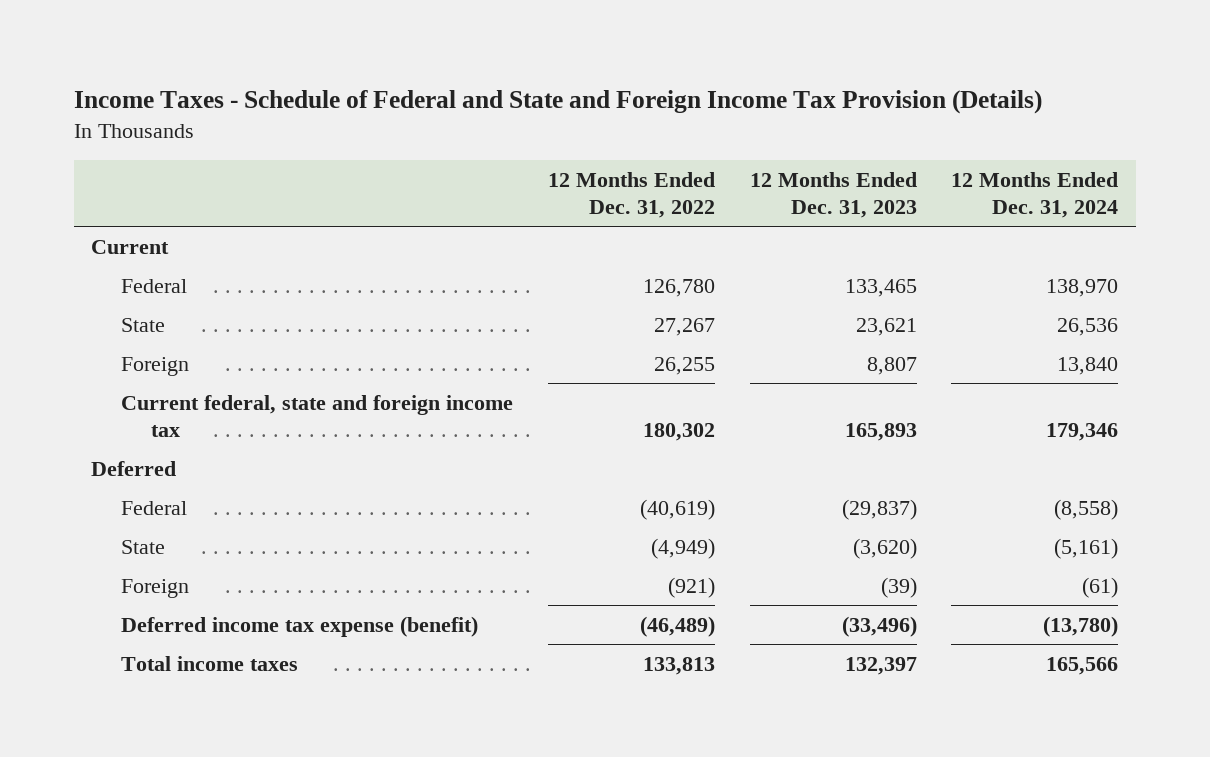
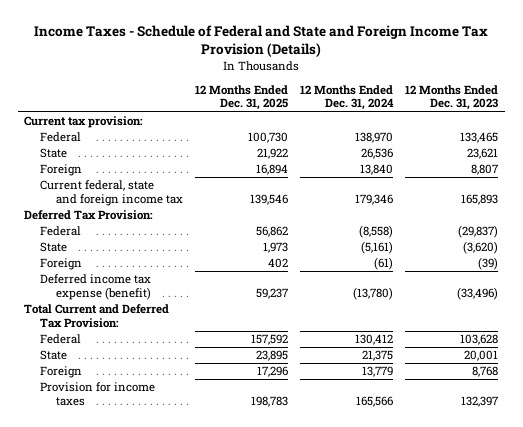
[547,171,715,218] 12 Months Ended Dec. 31, 2022 -> none
none -> [195,84,289,111] 12 Months Ended Dec. 31, 2025
[91,239,170,254] Current -> [24,116,144,129] Current tax provision:
[91,460,177,476] Deferred -> [24,210,154,221] Deferred Tax Provision:
none -> [24,304,170,328] Total Current and Deferred Tax Provision:
none -> [40,334,82,345] Federal
none -> [40,350,68,361] State
none -> [40,366,83,379] Foreign
[121,655,299,671] Total income taxes -> [40,382,156,406] Provision for income taxes

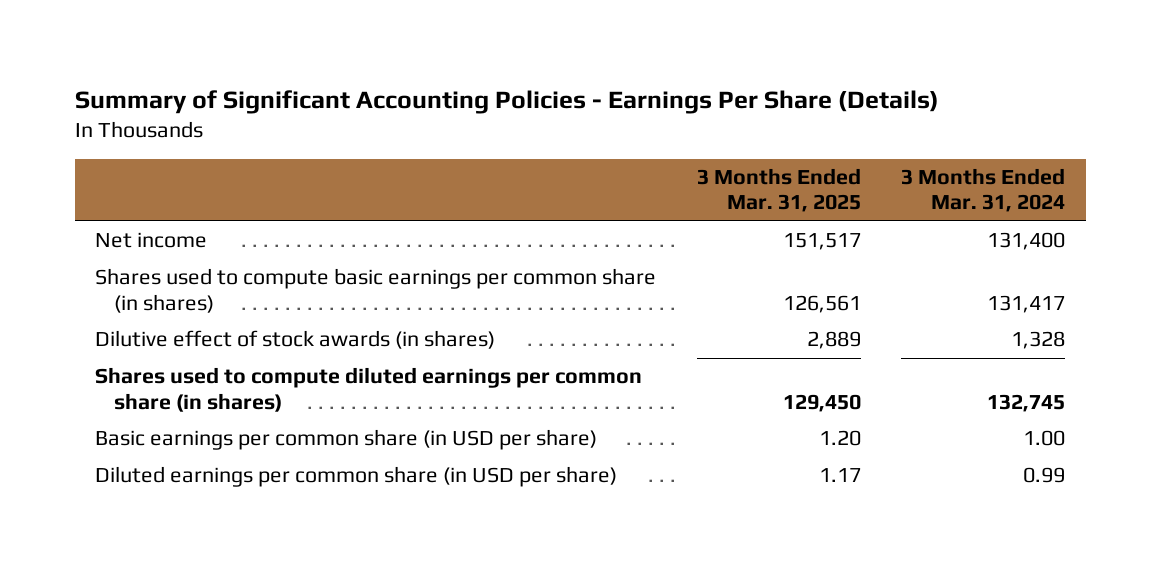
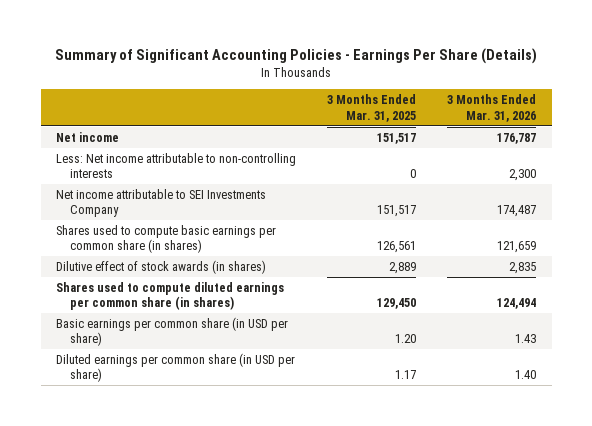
[901,168,1066,213] 3 Months Ended Mar. 31, 2024 -> none
none -> [447,94,537,122] 3 Months Ended Mar. 31, 2026
none -> [56,153,297,179] Less: Net income attributable to non-controlling interests
none -> [56,189,267,218] Net income attributable to SEI Investments Company

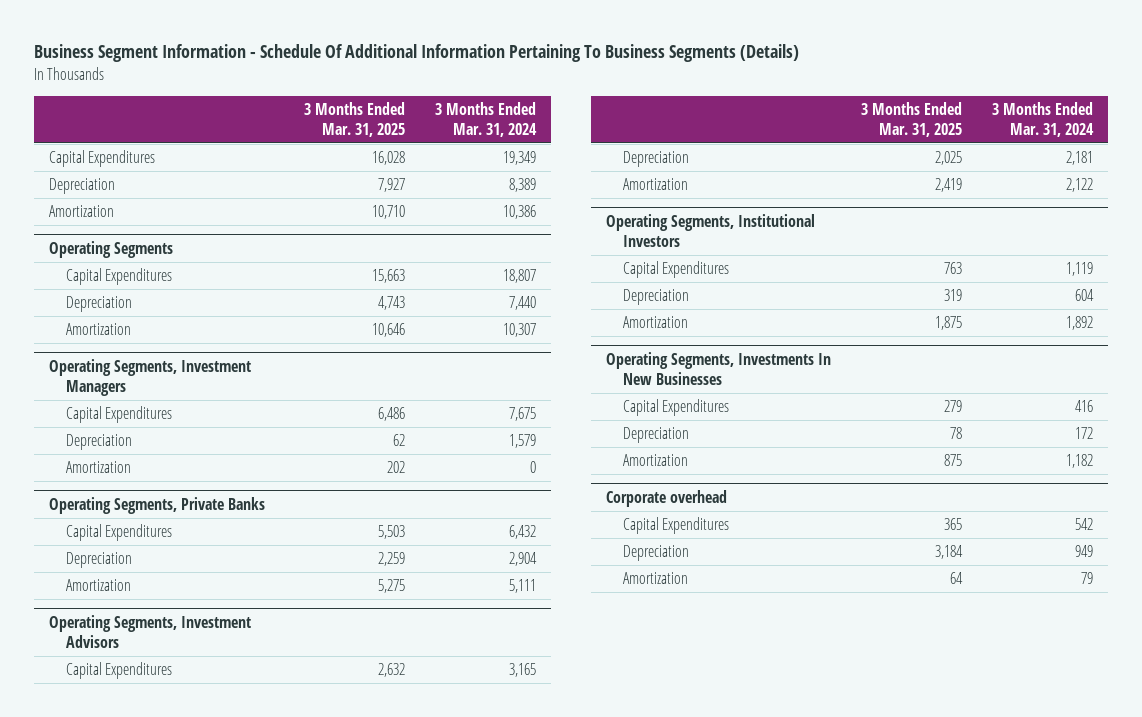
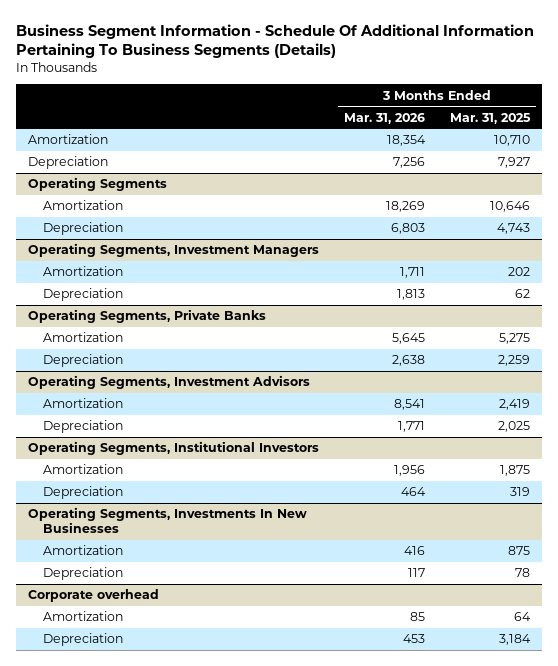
[434,101,537,137] 3 Months Ended Mar. 31, 2024 -> none
none -> [344,112,426,124] Mar. 31, 2026
[48,150,155,168] Capital Expenditures -> none
[48,178,115,195] Depreciation -> [28,156,109,170] Depreciation
[66,268,173,286] Capital Expenditures -> none
[66,296,133,313] Depreciation -> [43,222,124,236] Depreciation
[66,406,173,424] Capital Expenditures -> none
[66,434,133,451] Depreciation -> [43,288,124,302] Depreciation
[66,524,173,542] Capital Expenditures -> none
[66,552,133,569] Depreciation -> [43,354,124,368] Depreciation
[66,662,173,680] Capital Expenditures -> none
[623,151,690,168] Depreciation -> [43,420,124,434] Depreciation
[623,261,730,279] Capital Expenditures -> none
[623,289,690,306] Depreciation -> [43,486,124,500] Depreciation
[623,399,730,417] Capital Expenditures -> none
[623,427,690,444] Depreciation -> [43,567,124,581] Depreciation
[623,517,730,535] Capital Expenditures -> none
[623,545,690,562] Depreciation -> [43,633,124,647] Depreciation

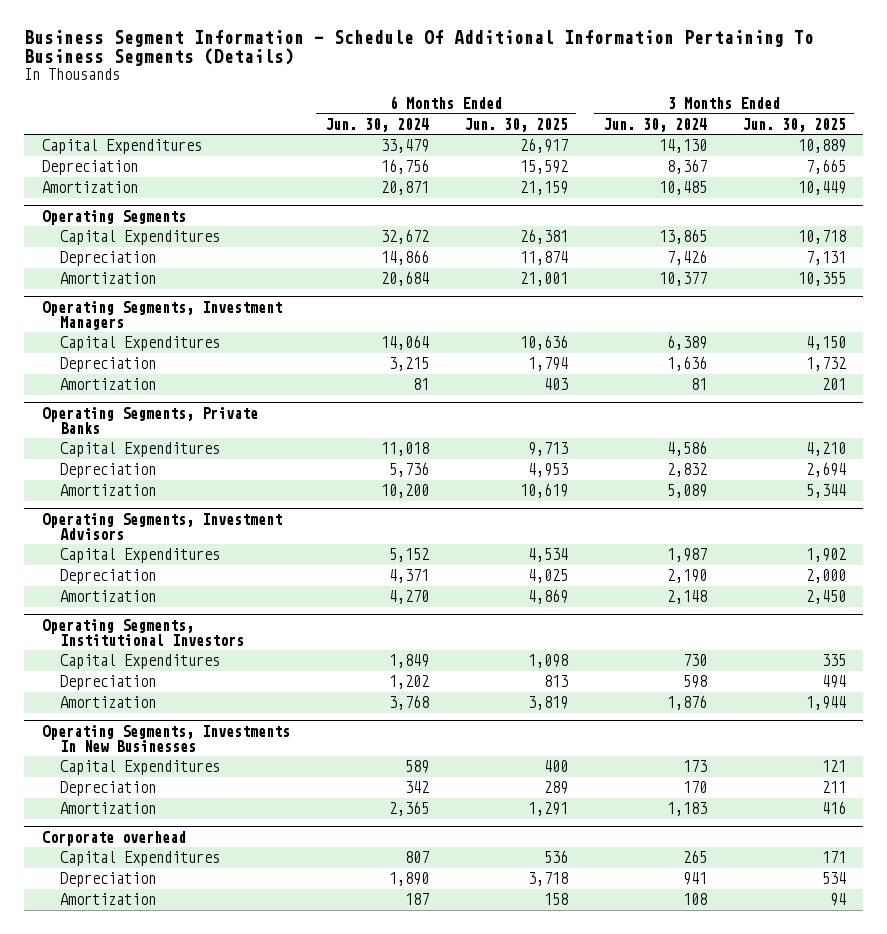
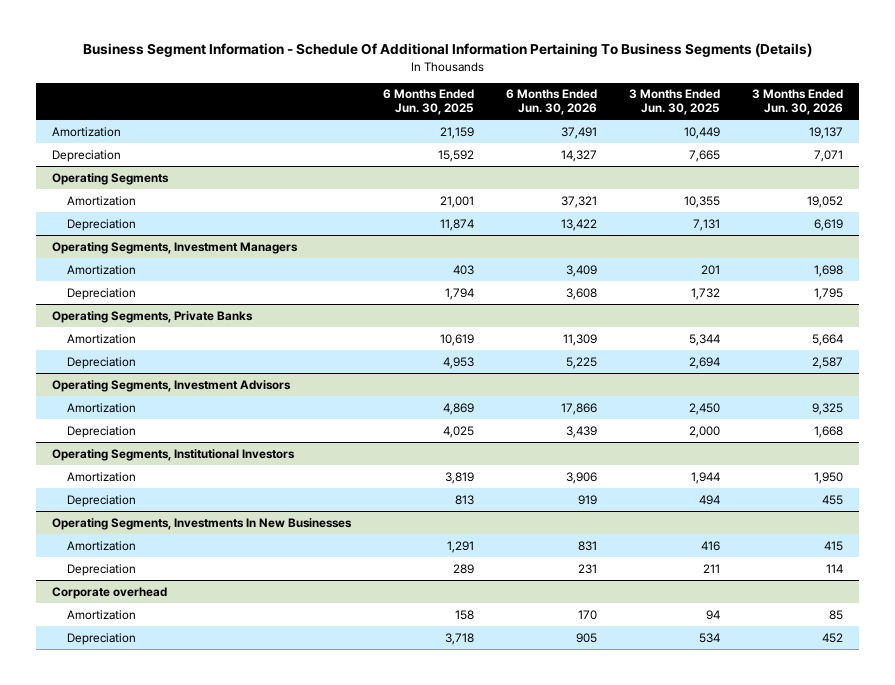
[324,117,429,132] Jun. 30, 2024 -> none
[602,117,707,132] Jun. 30, 2024 -> none
none -> [506,89,598,116] 6 Months Ended Jun. 30, 2026
none -> [752,89,844,116] 3 Months Ended Jun. 30, 2026
[41,139,202,155] Capital Expenditures -> none
[41,160,138,176] Depreciation -> [51,149,121,162] Depreciation
[59,230,220,246] Capital Expenditures -> none
[59,251,156,267] Depreciation -> [67,218,137,231] Depreciation
[59,336,220,352] Capital Expenditures -> none
[59,357,156,373] Depreciation -> [67,287,137,300] Depreciation
[59,442,220,458] Capital Expenditures -> none
[59,463,156,479] Depreciation -> [67,356,137,369] Depreciation
[59,548,220,564] Capital Expenditures -> none
[59,569,156,585] Depreciation -> [67,425,137,438] Depreciation
[59,654,220,670] Capital Expenditures -> none
[59,675,156,691] Depreciation -> [67,494,137,507] Depreciation
[59,760,220,776] Capital Expenditures -> none
[59,781,156,797] Depreciation -> [67,563,137,576] Depreciation
[59,851,220,867] Capital Expenditures -> none
[59,872,156,888] Depreciation -> [67,632,137,645] Depreciation

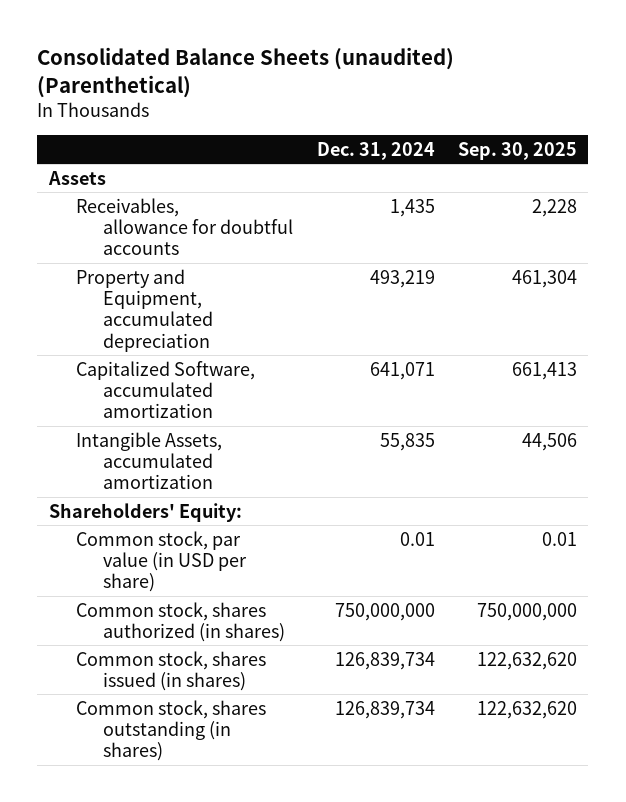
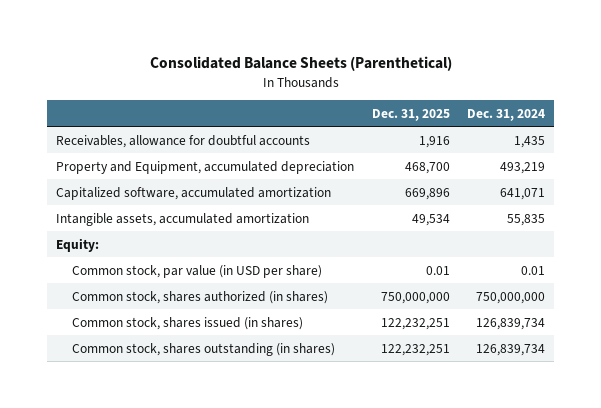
[37,47,455,99] Consolidated Balance Sheets (unaudited) (Parenthetical) -> [149,56,452,72] Consolidated Balance Sheets (Parenthetical)
[457,141,577,160] Sep. 30, 2025 -> none
none -> [371,108,450,121] Dec. 31, 2025
[47,170,106,185] Assets -> none
[76,360,256,419] Capitalized Software, accumulated amortization -> [56,186,332,200] Capitalized software, accumulated amortization
[76,431,223,490] Intangible Assets, accumulated amortization -> [56,212,310,226] Intangible assets, accumulated amortization
[48,502,242,522] Shareholders' Equity: -> [56,237,100,252] Equity:

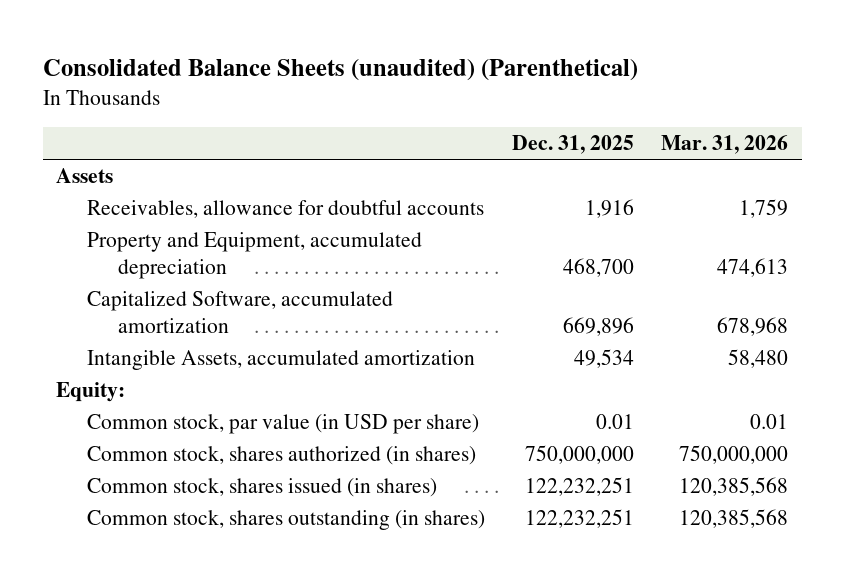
[149,56,452,72] Consolidated Balance Sheets (Parenthetical) -> [42,59,638,82] Consolidated Balance Sheets (unaudited) (Parenthetical)
[467,108,546,121] Dec. 31, 2024 -> none
none -> [661,134,789,154] Mar. 31, 2026
none -> [56,168,114,184] Assets
[56,186,332,200] Capitalized software, accumulated amortization -> [87,291,394,334] Capitalized Software, accumulated amortization
[56,212,310,226] Intangible assets, accumulated amortization -> [87,350,476,371] Intangible Assets, accumulated amortization

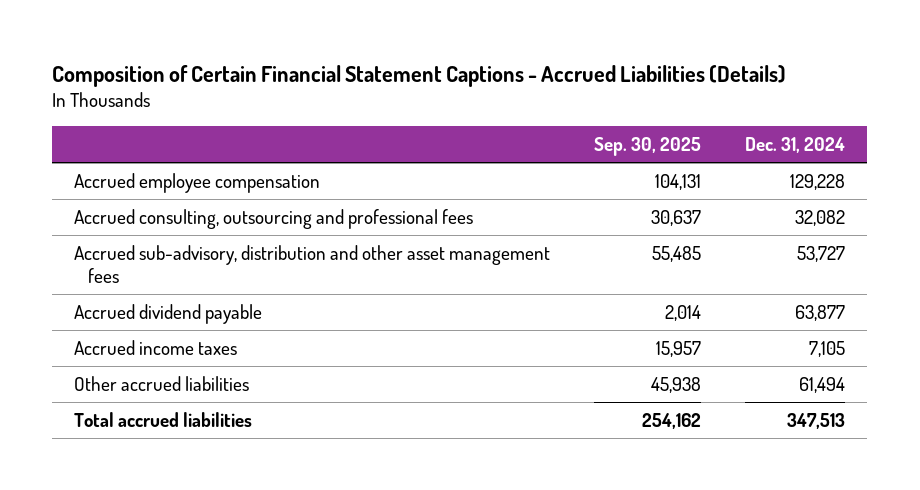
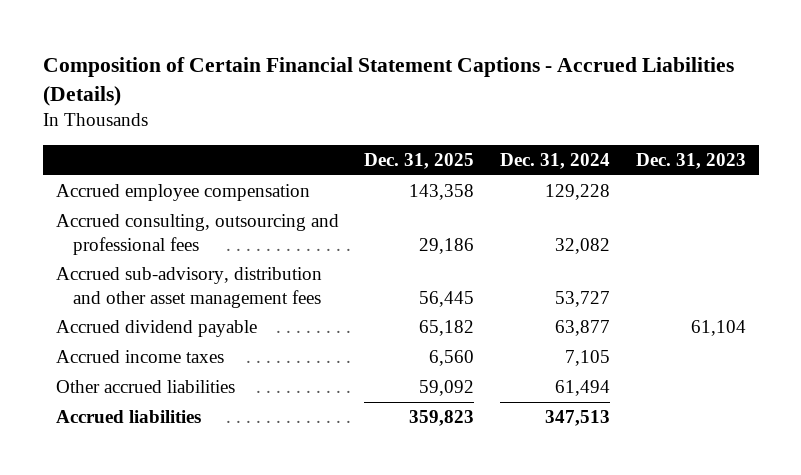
[594,137,702,157] Sep. 30, 2025 -> none
none -> [364,152,475,169] Dec. 31, 2025
none -> [635,152,746,169] Dec. 31, 2023
[74,411,253,427] Total accrued liabilities -> [55,409,201,423] Accrued liabilities

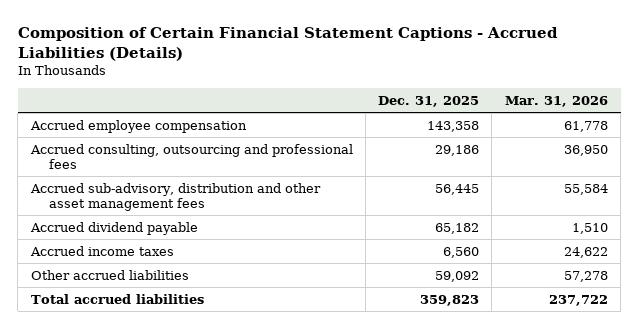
[500,152,611,169] Dec. 31, 2024 -> none
[635,152,746,169] Dec. 31, 2023 -> none
none -> [504,95,608,107] Mar. 31, 2026
[55,409,201,423] Accrued liabilities -> [30,293,204,304] Total accrued liabilities

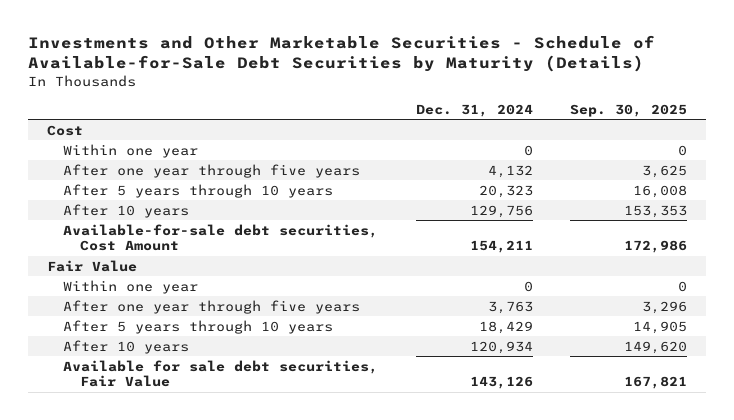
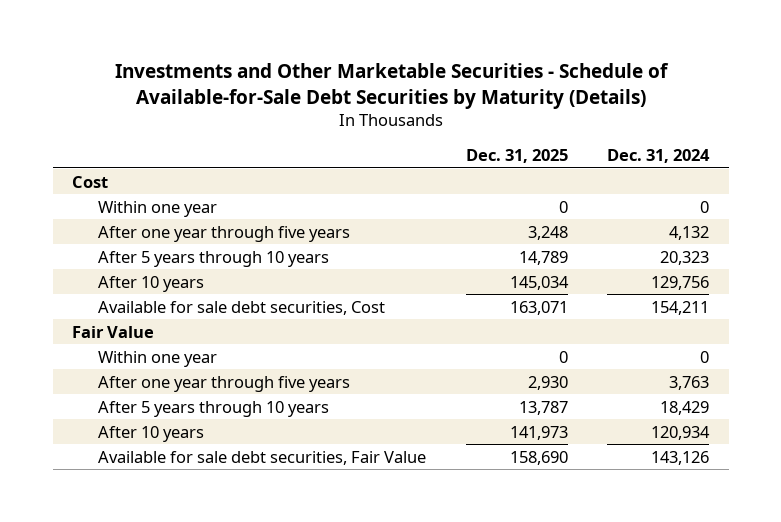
[570,103,688,117] Sep. 30, 2025 -> none
none -> [465,149,568,164] Dec. 31, 2025
[63,223,379,251] Available-for-sale debt securities, Cost Amount -> [98,300,386,315] Available for sale debt securities, Cost

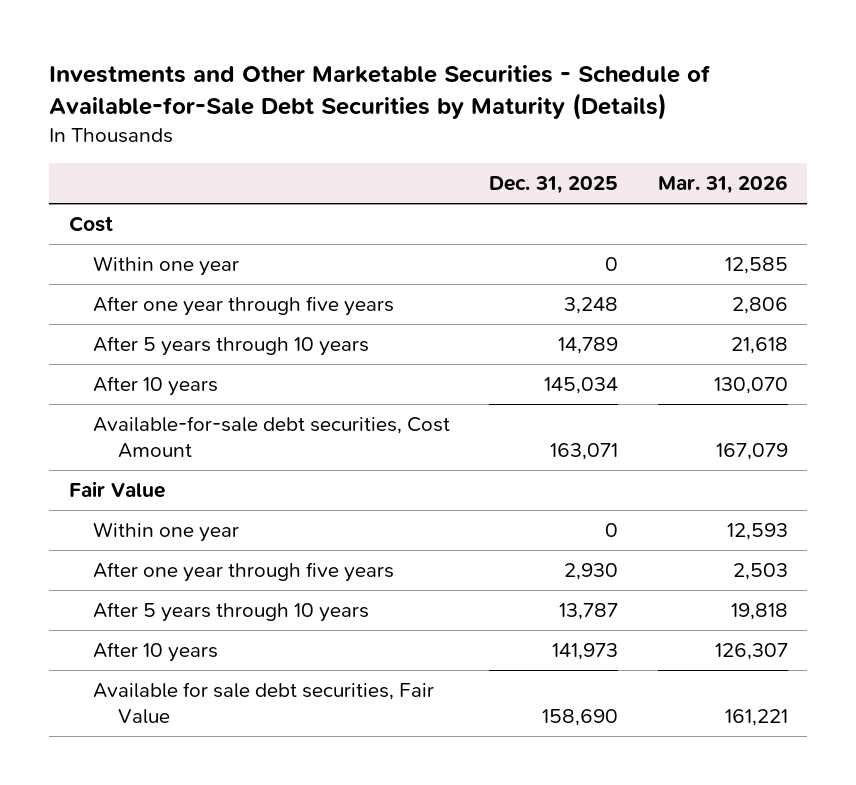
[606,149,710,164] Dec. 31, 2024 -> none
none -> [657,175,788,195] Mar. 31, 2026
[98,300,386,315] Available for sale debt securities, Cost -> [93,416,451,459] Available-for-sale debt securities, Cost Amount

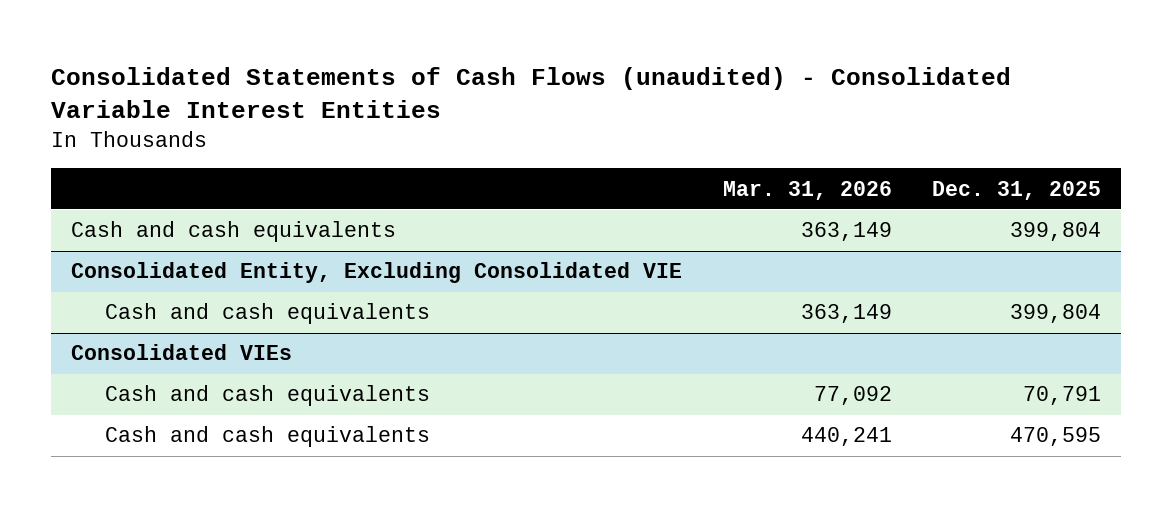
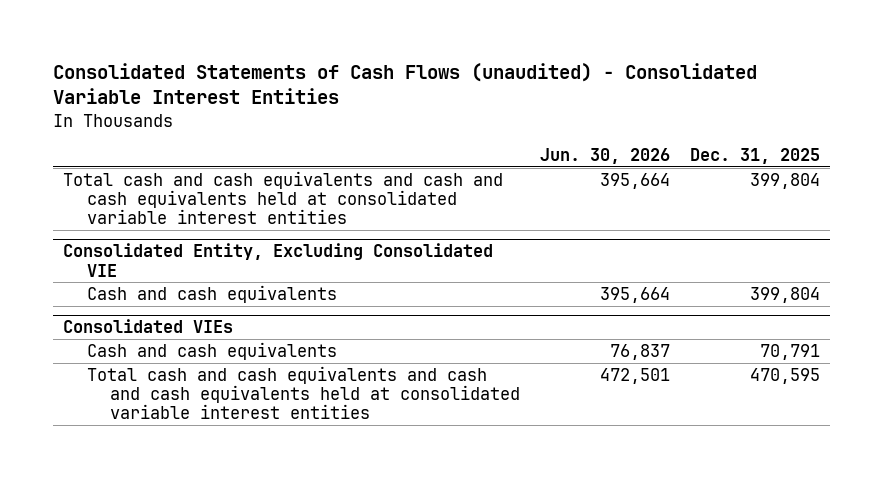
[722,180,892,200] Mar. 31, 2026 -> none
none -> [540,147,671,164] Jun. 30, 2026
[71,221,397,243] Cash and cash equivalents -> [63,170,504,225] Total cash and cash equivalents and cash and cash equivalents held at consolidated variable interest entities
[104,426,430,448] Cash and cash equivalents -> [86,365,521,420] Total cash and cash equivalents and cash and cash equivalents held at consolidated variable interest entities

